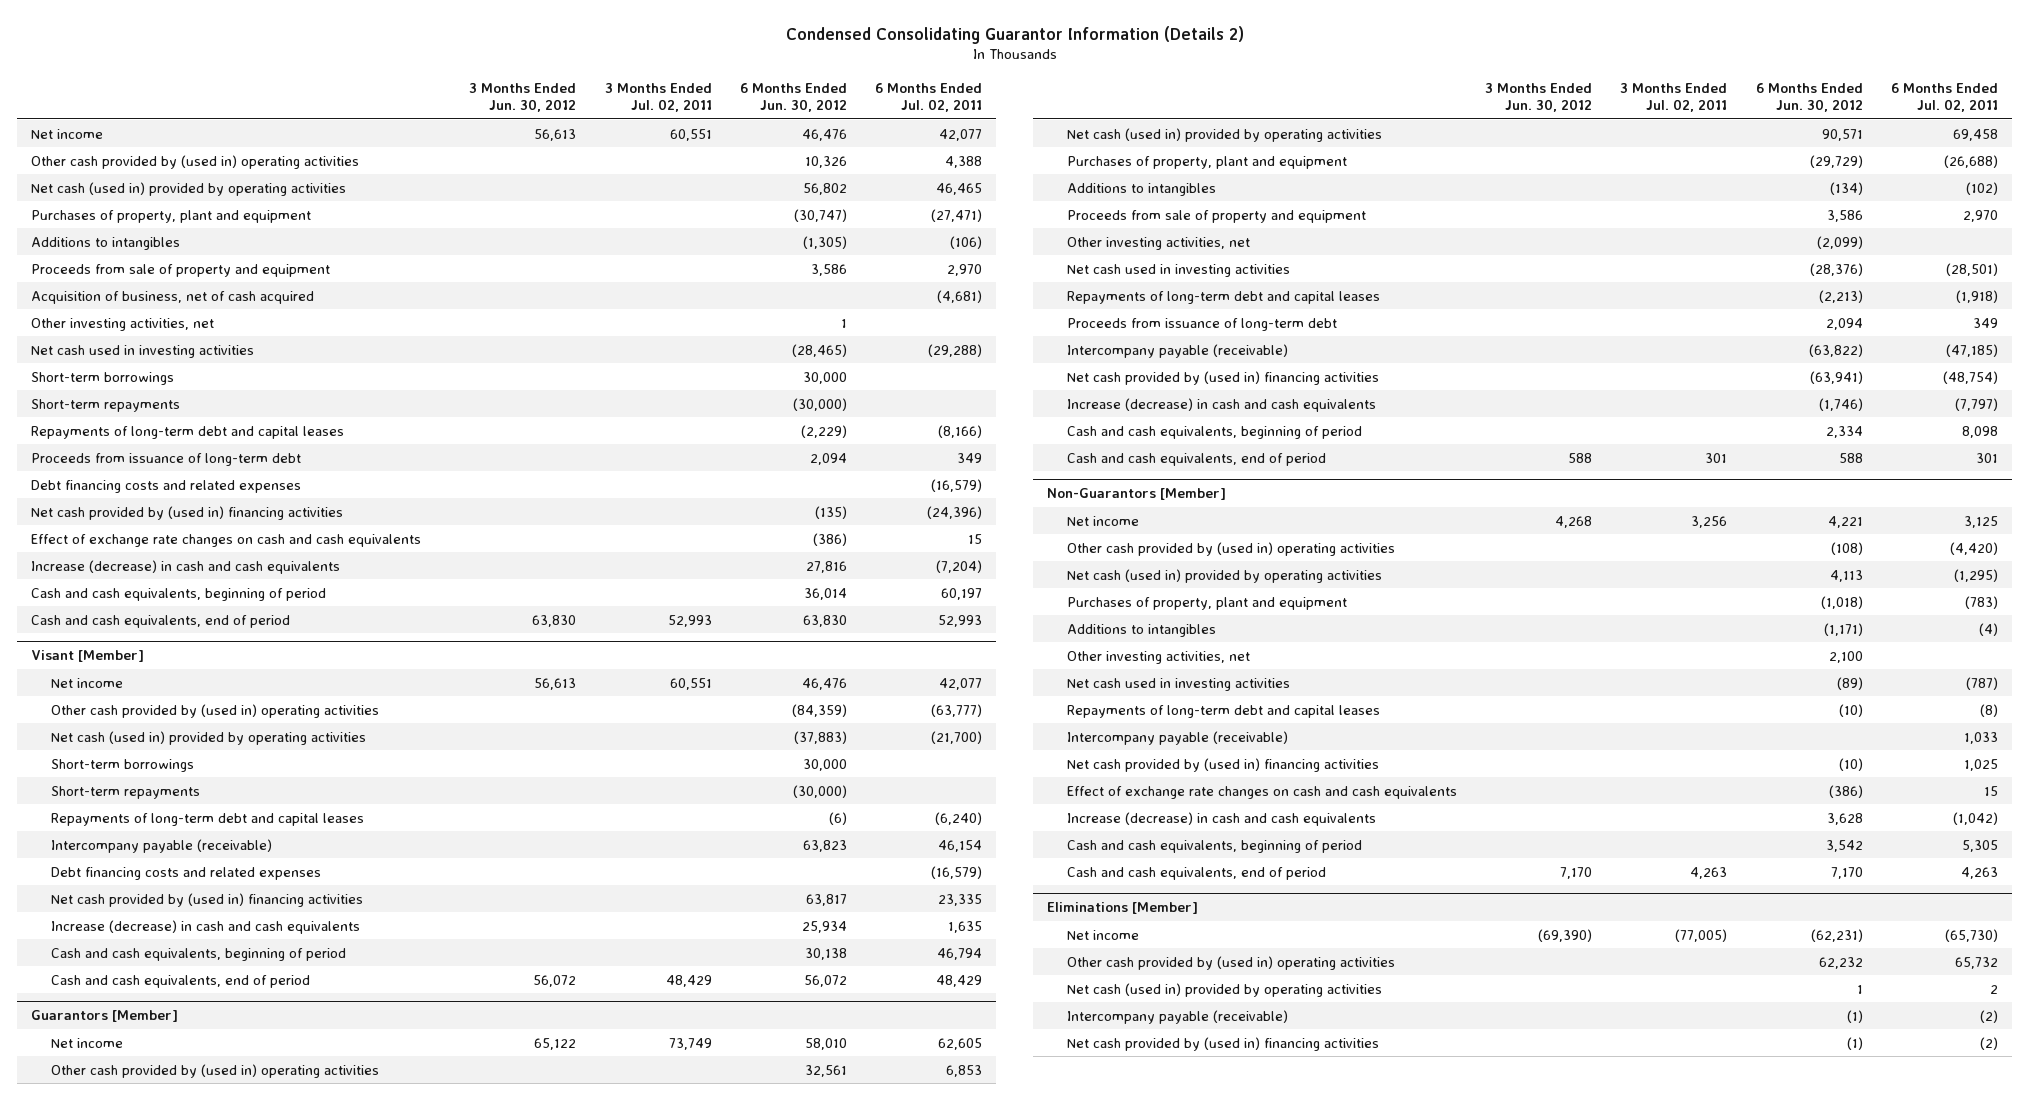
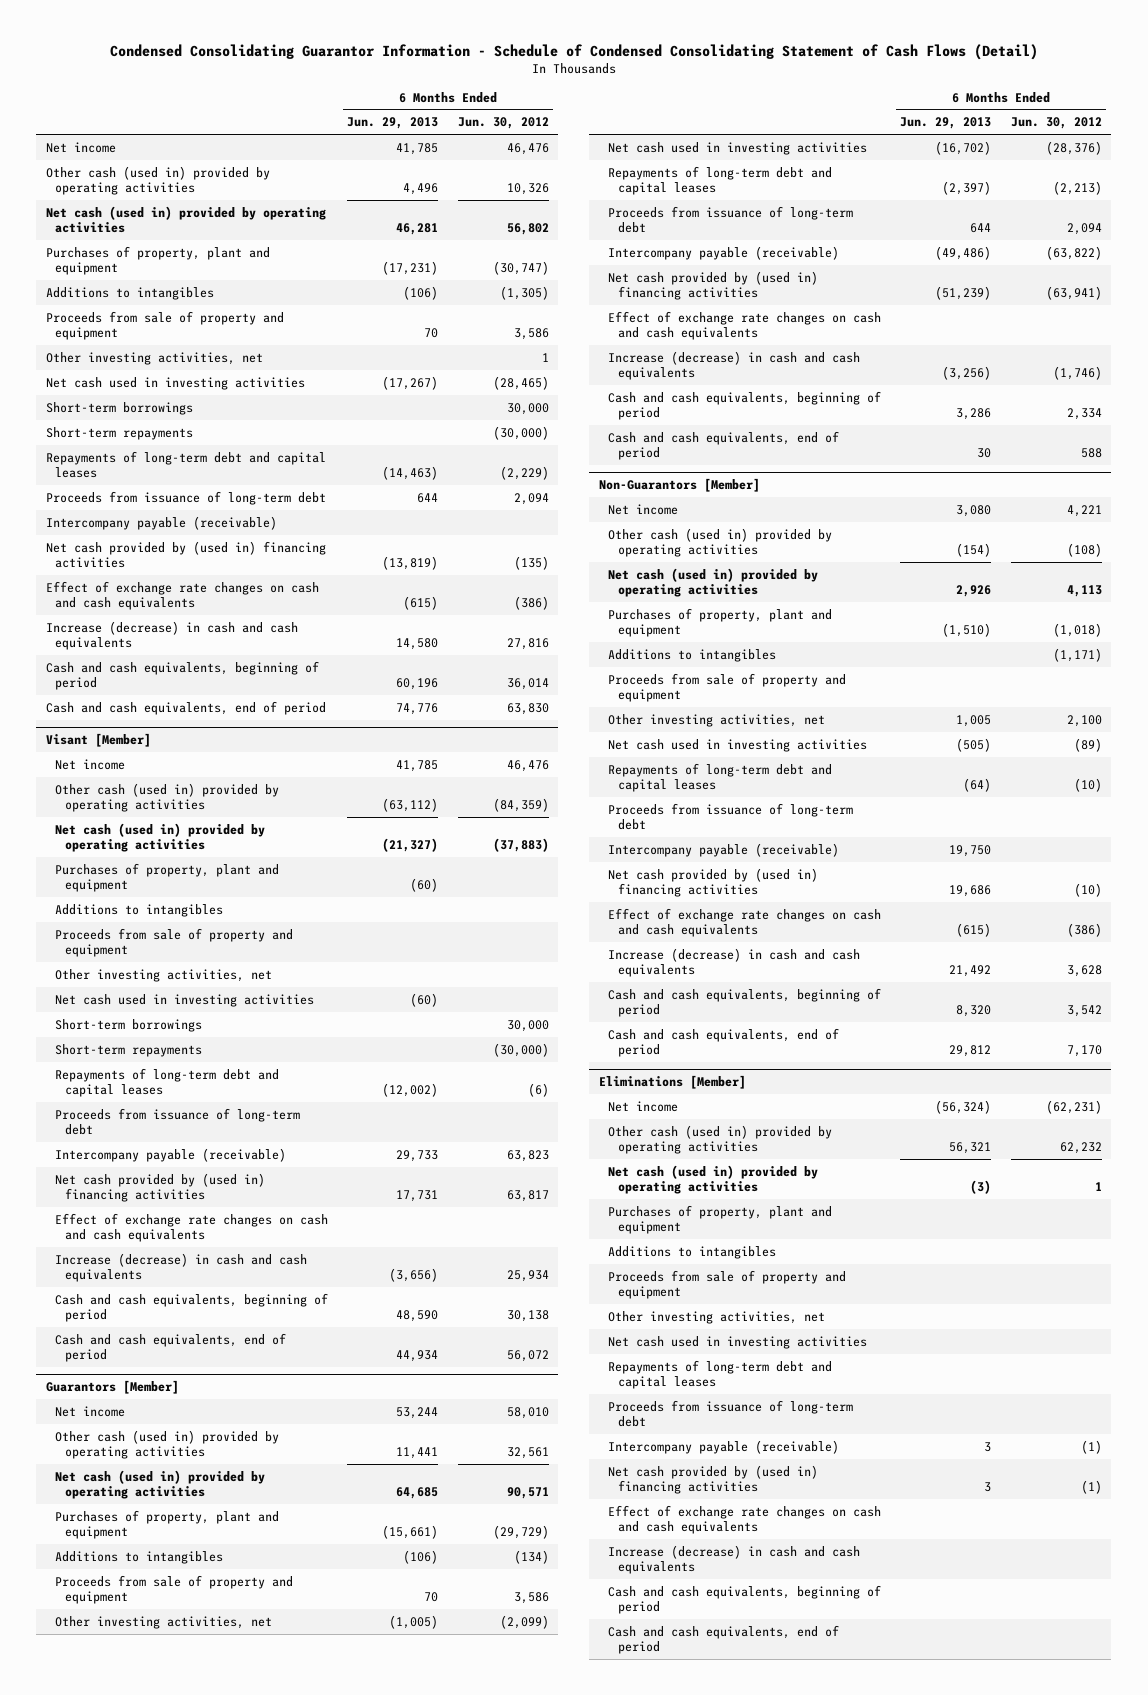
[785,25,1244,44] Condensed Consolidating Guarantor Information (Details 2) -> [109,43,1038,60] Condensed Consolidating Guarantor Information - Schedule of Condensed Consolidating Statement of Cash Flows (Detail)
[469,82,577,113] 3 Months Ended Jun. 30, 2012 -> none
[604,82,712,113] 3 Months Ended Jul. 02, 2011 -> none
[875,82,983,113] 6 Months Ended Jul. 02, 2011 -> none
none -> [347,117,439,130] Jun. 29, 2013
[31,154,360,169] Other cash provided by (used in) operating activities -> [45,165,270,195] Other cash (used in) provided by operating activities
[31,290,315,304] Acquisition of business, net of cash acquired -> none
[31,479,302,493] Debt financing costs and related expenses -> none
none -> [45,515,277,530] Intercompany payable (receivable)
[50,703,379,718] Other cash provided by (used in) operating activities -> [55,782,280,812] Other cash (used in) provided by operating activities
none -> [55,862,280,892] Purchases of property, plant and equipment
none -> [55,903,224,917] Additions to intangibles
none -> [55,927,294,957] Proceeds from sale of property and equipment
none -> [55,968,273,982] Other investing activities, net
none -> [55,993,315,1007] Net cash used in investing activities
none -> [55,1107,301,1135] Proceeds from issuance of long-term debt
[50,866,321,880] Debt financing costs and related expenses -> none
none -> [55,1212,329,1242] Effect of exchange rate changes on cash and cash equivalents
[50,1063,379,1078] Other cash provided by (used in) operating activities -> [55,1429,280,1459] Other cash (used in) provided by operating activities
none -> [608,310,882,340] Effect of exchange rate changes on cash and cash equivalents
[1066,541,1395,556] Other cash provided by (used in) operating activities -> [608,527,833,557] Other cash (used in) provided by operating activities
none -> [608,672,847,702] Proceeds from sale of property and equipment
none -> [608,802,854,830] Proceeds from issuance of long-term debt
[1066,955,1395,970] Other cash provided by (used in) operating activities -> [608,1124,833,1154] Other cash (used in) provided by operating activities
none -> [608,1204,833,1234] Purchases of property, plant and equipment
none -> [608,1245,777,1259] Additions to intangibles
none -> [608,1269,847,1299] Proceeds from sale of property and equipment
none -> [608,1310,826,1324] Other investing activities, net
none -> [608,1335,868,1349] Net cash used in investing activities
none -> [608,1359,833,1389] Repayments of long-term debt and capital leases
none -> [608,1399,854,1427] Proceeds from issuance of long-term debt
none -> [608,1504,882,1534] Effect of exchange rate changes on cash and cash equivalents
none -> [608,1544,861,1574] Increase (decrease) in cash and cash equivalents
none -> [608,1584,882,1614] Cash and cash equivalents, beginning of period
none -> [608,1624,840,1654] Cash and cash equivalents, end of period

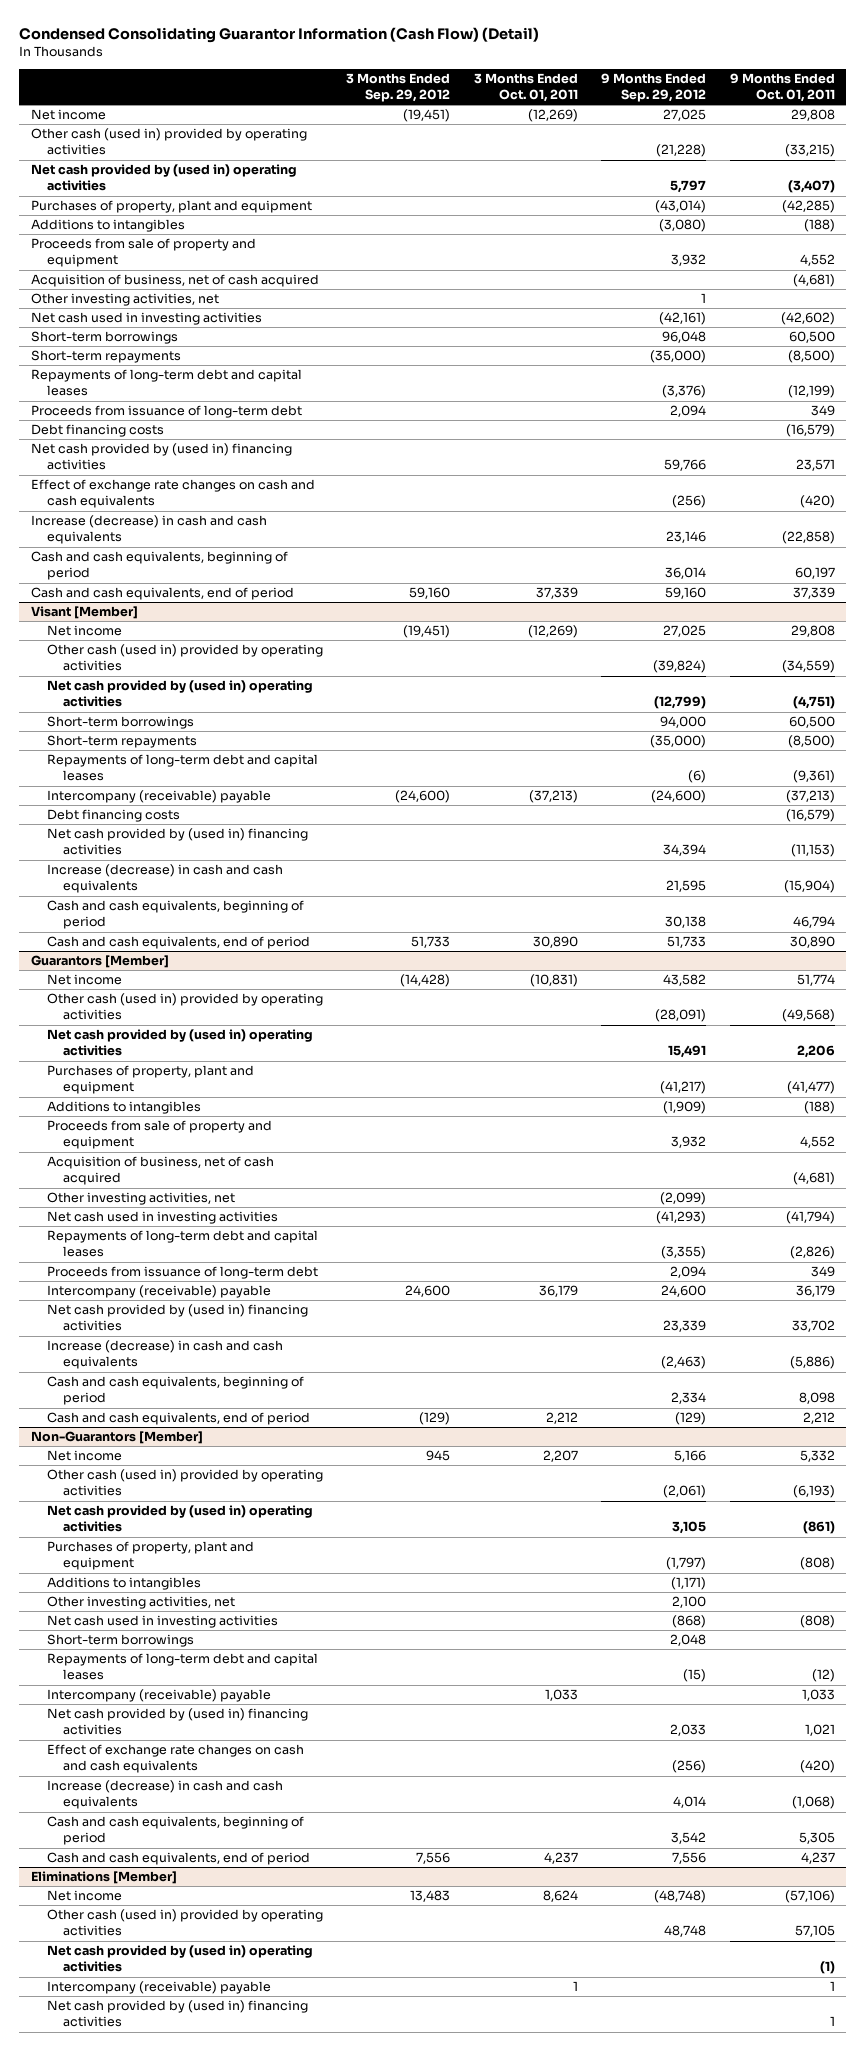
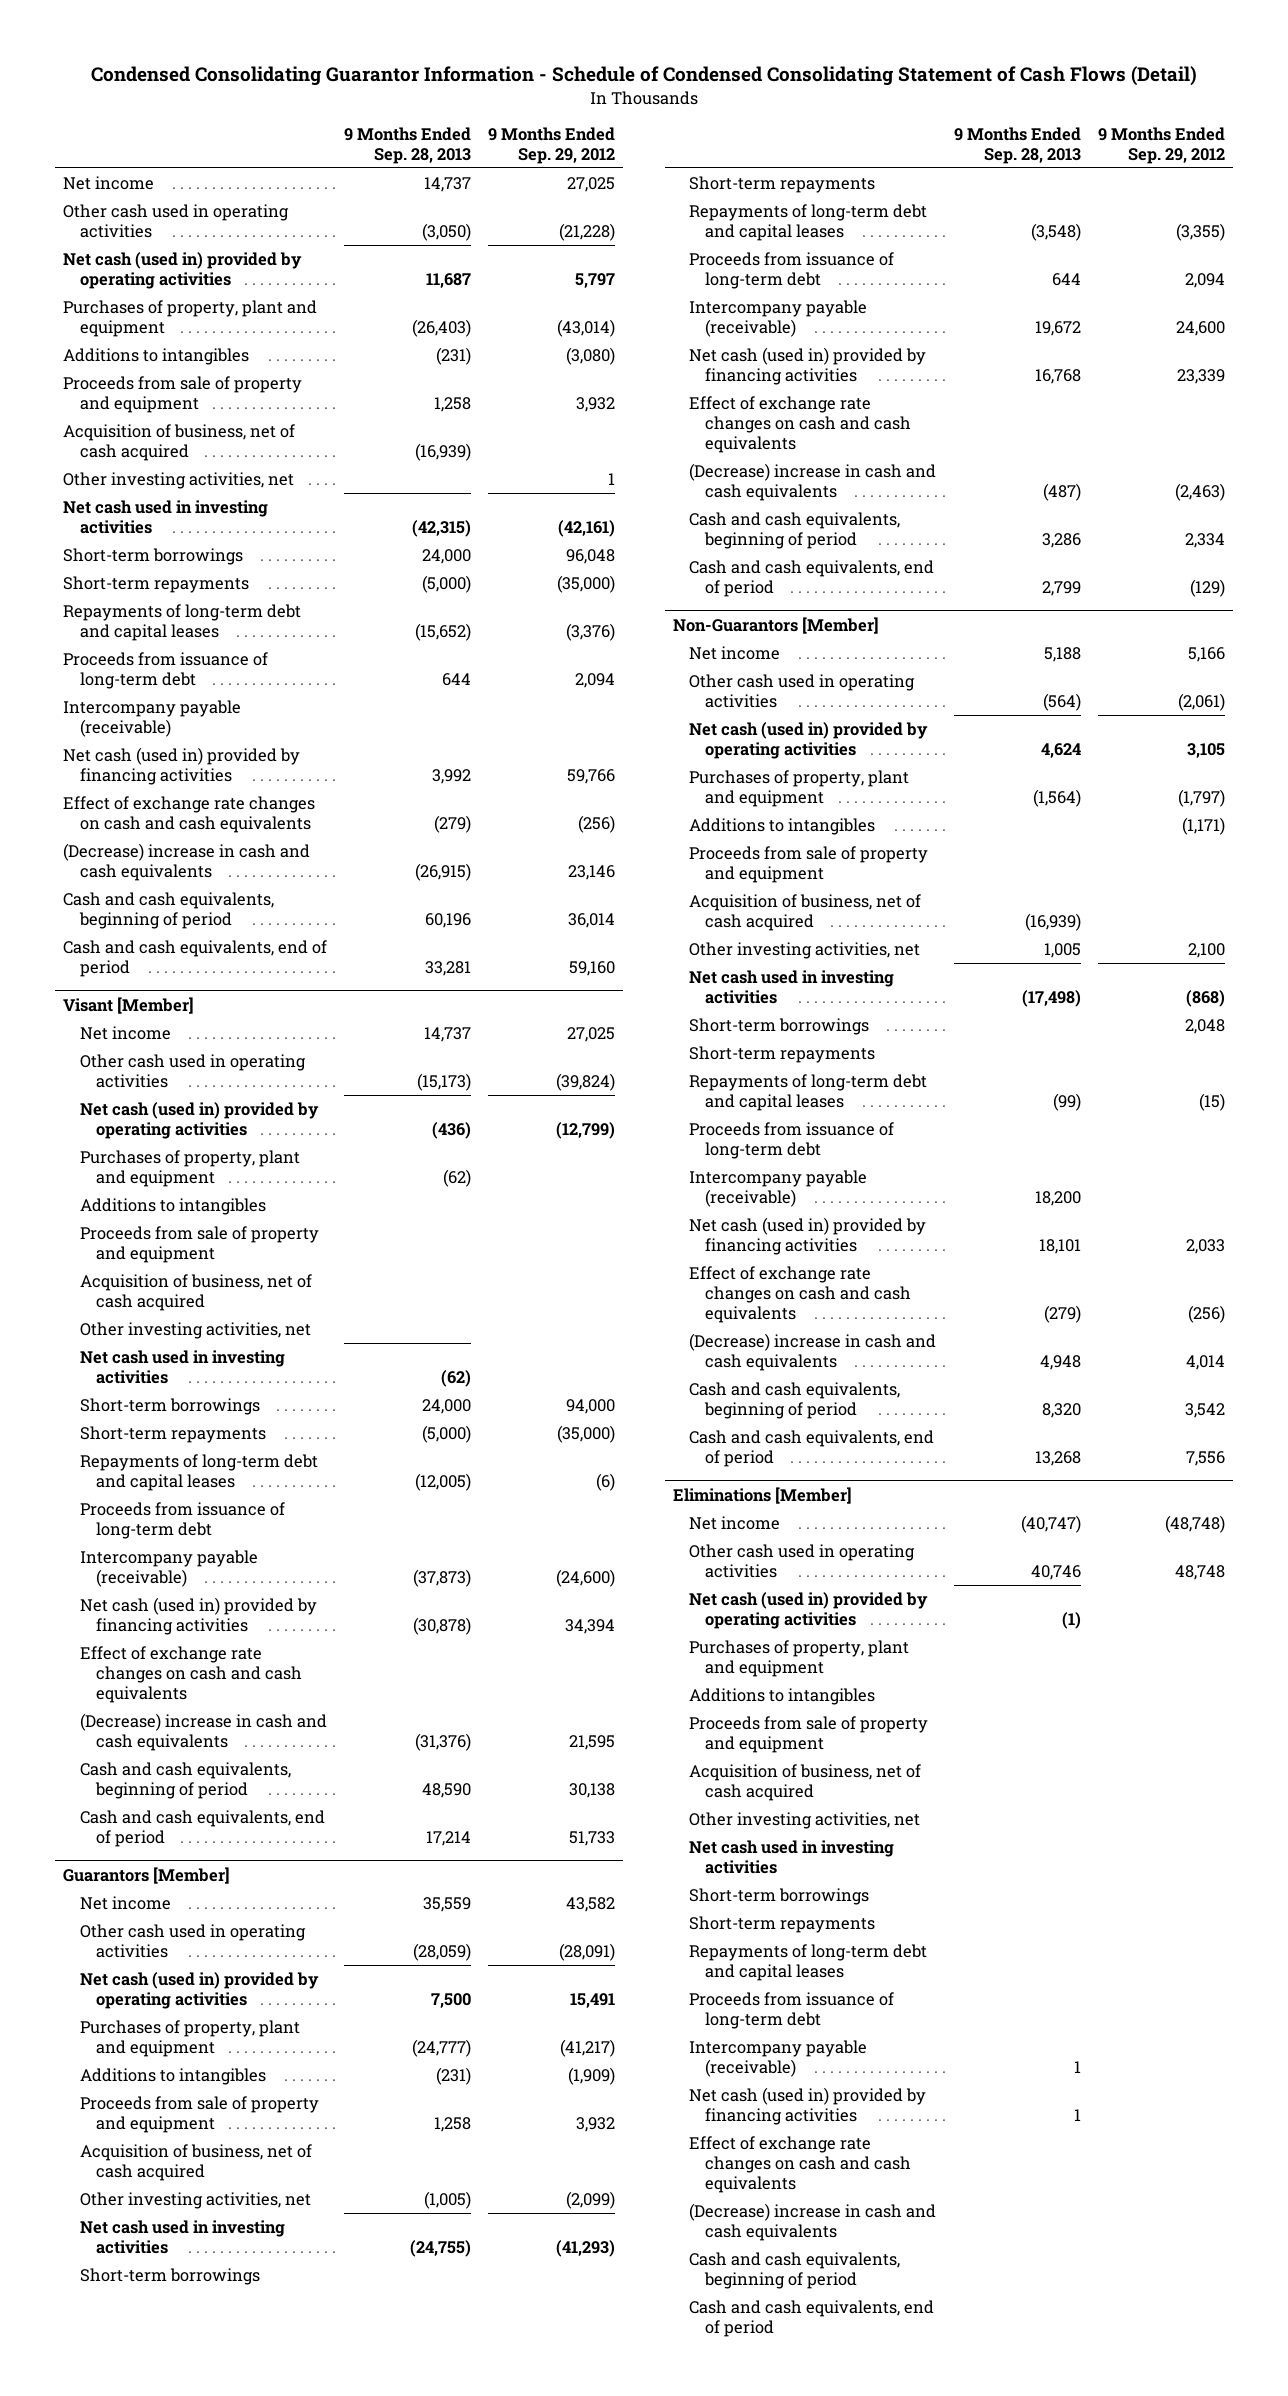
[19,26,540,43] Condensed Consolidating Guarantor Information (Cash Flow) (Detail) -> [91,66,1198,87] Condensed Consolidating Guarantor Information - Schedule of Condensed Consolidating Statement of Cash Flows (Detail)
[346,72,451,102] 3 Months Ended Sep. 29, 2012 -> none
[473,72,578,102] 3 Months Ended Oct. 01, 2011 -> none
[729,72,835,102] 9 Months Ended Oct. 01, 2011 -> none
none -> [344,127,472,165] 9 Months Ended Sep. 28, 2013
[30,128,307,156] Other cash (used in) provided by operating activities -> [63,203,290,238] Other cash used in operating activities
[30,164,297,192] Net cash provided by (used in) operating activities -> [63,251,303,289] Net cash (used in) provided by operating activities
[30,424,164,438] Debt financing costs -> none
none -> [63,699,242,737] Intercompany payable (receivable)
[30,443,292,471] Net cash provided by (used in) financing activities -> [63,746,301,785] Net cash (used in) provided by financing activities
[30,515,267,545] Increase (decrease) in cash and cash equivalents -> [63,842,311,881] (Decrease) increase in cash and cash equivalents
[46,644,323,672] Other cash (used in) provided by operating activities -> [79,1053,306,1088] Other cash used in operating activities
[46,680,313,708] Net cash provided by (used in) operating activities -> [79,1101,319,1139] Net cash (used in) provided by operating activities
none -> [79,1149,300,1187] Purchases of property, plant and equipment
none -> [79,1197,266,1215] Additions to intangibles
none -> [79,1225,319,1263] Proceeds from sale of property and equipment
none -> [79,1273,312,1311] Acquisition of business, net of cash acquired
none -> [79,1321,311,1339] Other investing activities, net
none -> [79,1349,285,1384] Net cash used in investing activities
[46,809,180,823] Debt financing costs -> none
none -> [79,1501,285,1539] Proceeds from issuance of long-term debt
[46,790,271,804] Intercompany (receivable) payable -> [79,1549,258,1587] Intercompany payable (receivable)
[46,828,308,856] Net cash provided by (used in) financing activities -> [79,1596,317,1635] Net cash (used in) provided by financing activities
none -> [79,1645,302,1703] Effect of exchange rate changes on cash and cash equivalents
[46,864,283,894] Increase (decrease) in cash and cash equivalents -> [79,1712,327,1751] (Decrease) increase in cash and cash equivalents
[46,993,323,1021] Other cash (used in) provided by operating activities -> [79,1923,306,1958] Other cash used in operating activities
[46,1029,313,1057] Net cash provided by (used in) operating activities -> [79,1971,319,2009] Net cash (used in) provided by operating activities
none -> [79,2267,260,2285] Short-term borrowings
none -> [689,175,876,193] Short-term repayments
[46,1285,271,1299] Intercompany (receivable) payable -> [689,299,868,337] Intercompany payable (receivable)
[46,1304,308,1332] Net cash provided by (used in) financing activities -> [689,346,927,385] Net cash (used in) provided by financing activities
none -> [689,395,912,453] Effect of exchange rate changes on cash and cash equivalents
[46,1340,283,1370] Increase (decrease) in cash and cash equivalents -> [689,462,937,501] (Decrease) increase in cash and cash equivalents
[46,1469,323,1497] Other cash (used in) provided by operating activities -> [689,673,916,708] Other cash used in operating activities
[46,1505,313,1533] Net cash provided by (used in) operating activities -> [689,721,929,759] Net cash (used in) provided by operating activities
none -> [689,845,929,883] Proceeds from sale of property and equipment
none -> [689,893,922,931] Acquisition of business, net of cash acquired
none -> [689,1045,876,1063] Short-term repayments
none -> [689,1121,895,1159] Proceeds from issuance of long-term debt
[46,1689,271,1703] Intercompany (receivable) payable -> [689,1169,868,1207] Intercompany payable (receivable)
[46,1708,308,1736] Net cash provided by (used in) financing activities -> [689,1216,927,1255] Net cash (used in) provided by financing activities
[46,1780,283,1810] Increase (decrease) in cash and cash equivalents -> [689,1332,937,1371] (Decrease) increase in cash and cash equivalents
[46,1909,323,1937] Other cash (used in) provided by operating activities -> [689,1543,916,1578] Other cash used in operating activities
[46,1945,313,1973] Net cash provided by (used in) operating activities -> [689,1591,929,1629] Net cash (used in) provided by operating activities
none -> [689,1639,910,1677] Purchases of property, plant and equipment
none -> [689,1687,876,1705] Additions to intangibles
none -> [689,1715,929,1753] Proceeds from sale of property and equipment
none -> [689,1763,922,1801] Acquisition of business, net of cash acquired
none -> [689,1811,921,1829] Other investing activities, net
none -> [689,1839,895,1874] Net cash used in investing activities
none -> [689,1887,870,1905] Short-term borrowings
none -> [689,1915,876,1933] Short-term repayments
none -> [689,1943,928,1981] Repayments of long-term debt and capital leases
none -> [689,1991,895,2029] Proceeds from issuance of long-term debt
[46,1981,271,1995] Intercompany (receivable) payable -> [689,2039,868,2077] Intercompany payable (receivable)
[46,2000,308,2028] Net cash provided by (used in) financing activities -> [689,2086,927,2125] Net cash (used in) provided by financing activities
none -> [689,2135,912,2193] Effect of exchange rate changes on cash and cash equivalents
none -> [689,2202,937,2241] (Decrease) increase in cash and cash equivalents
none -> [689,2251,901,2289] Cash and cash equivalents, beginning of period
none -> [689,2299,935,2337] Cash and cash equivalents, end of period

